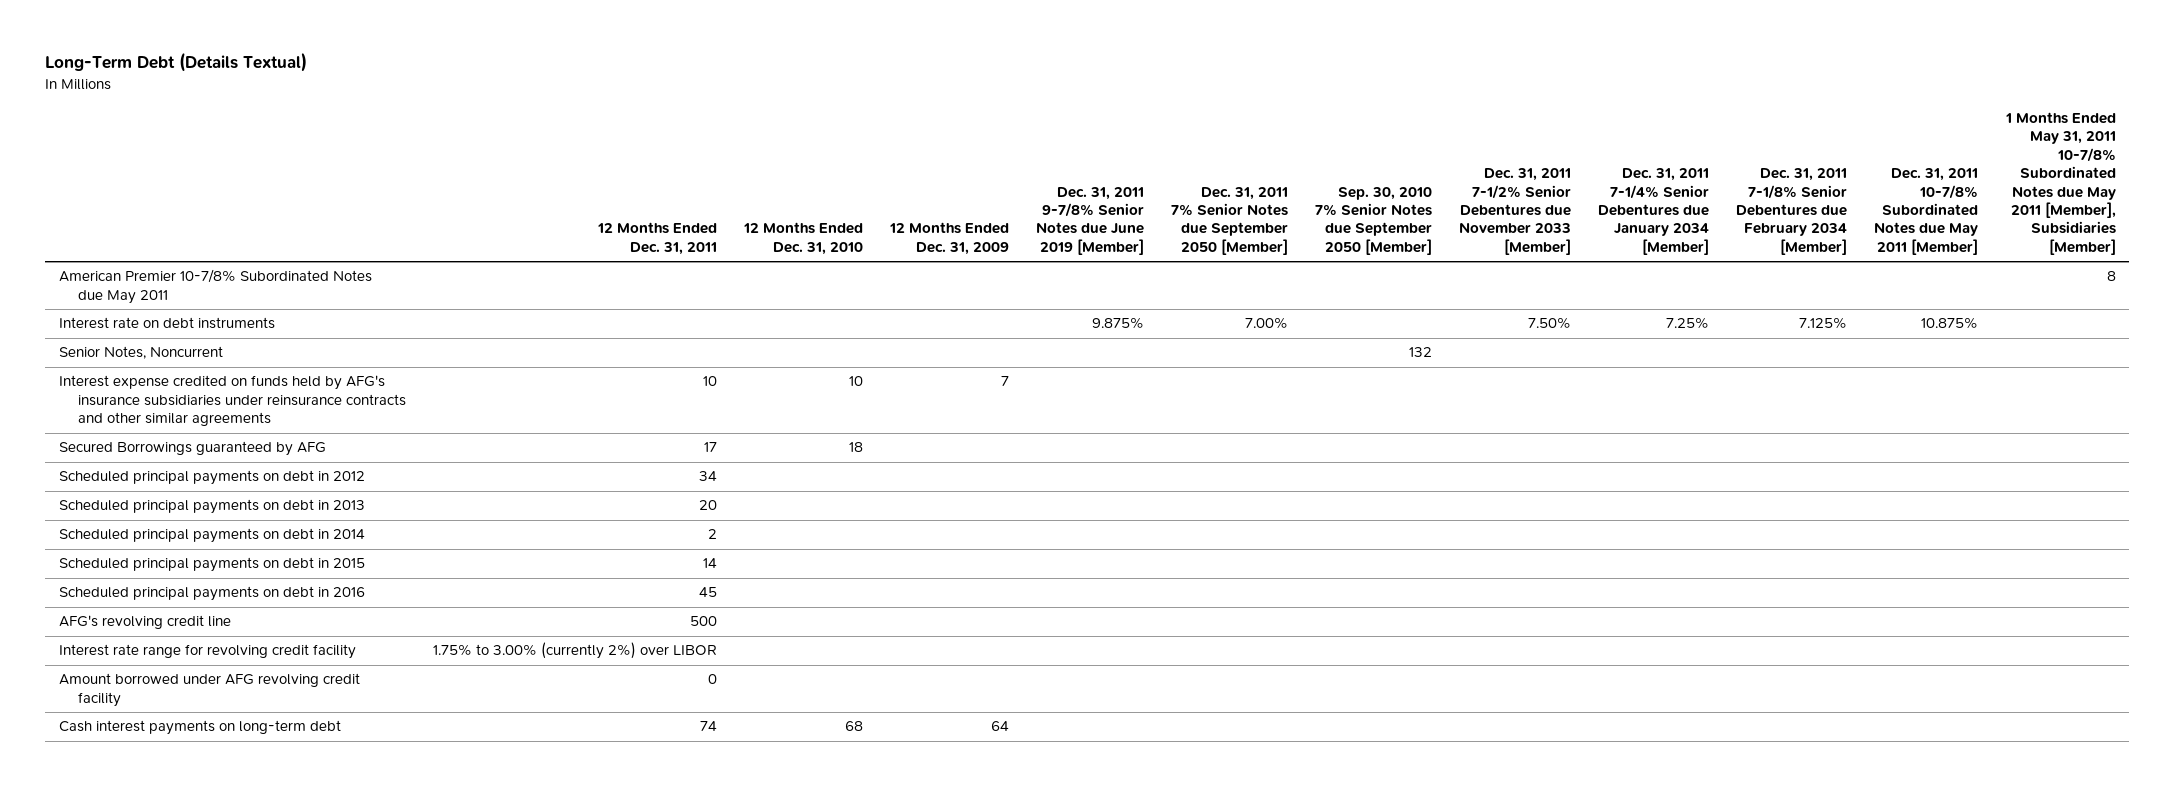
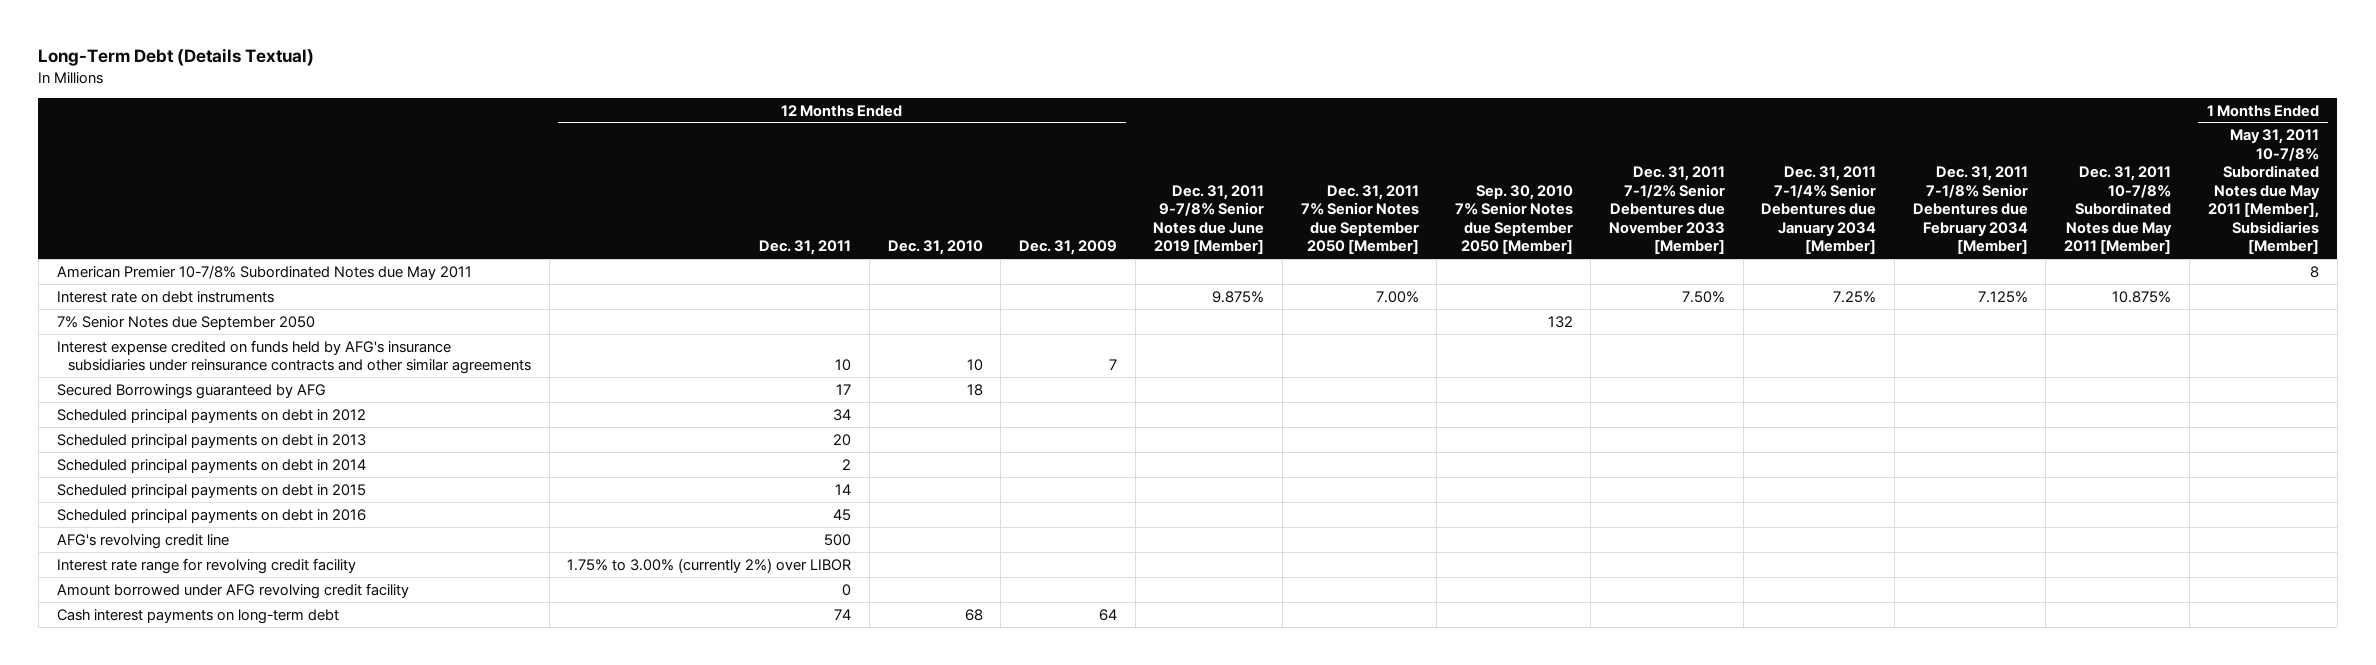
[58,346,223,360] Senior Notes, Noncurrent -> [56,315,315,330] 7% Senior Notes due September 2050

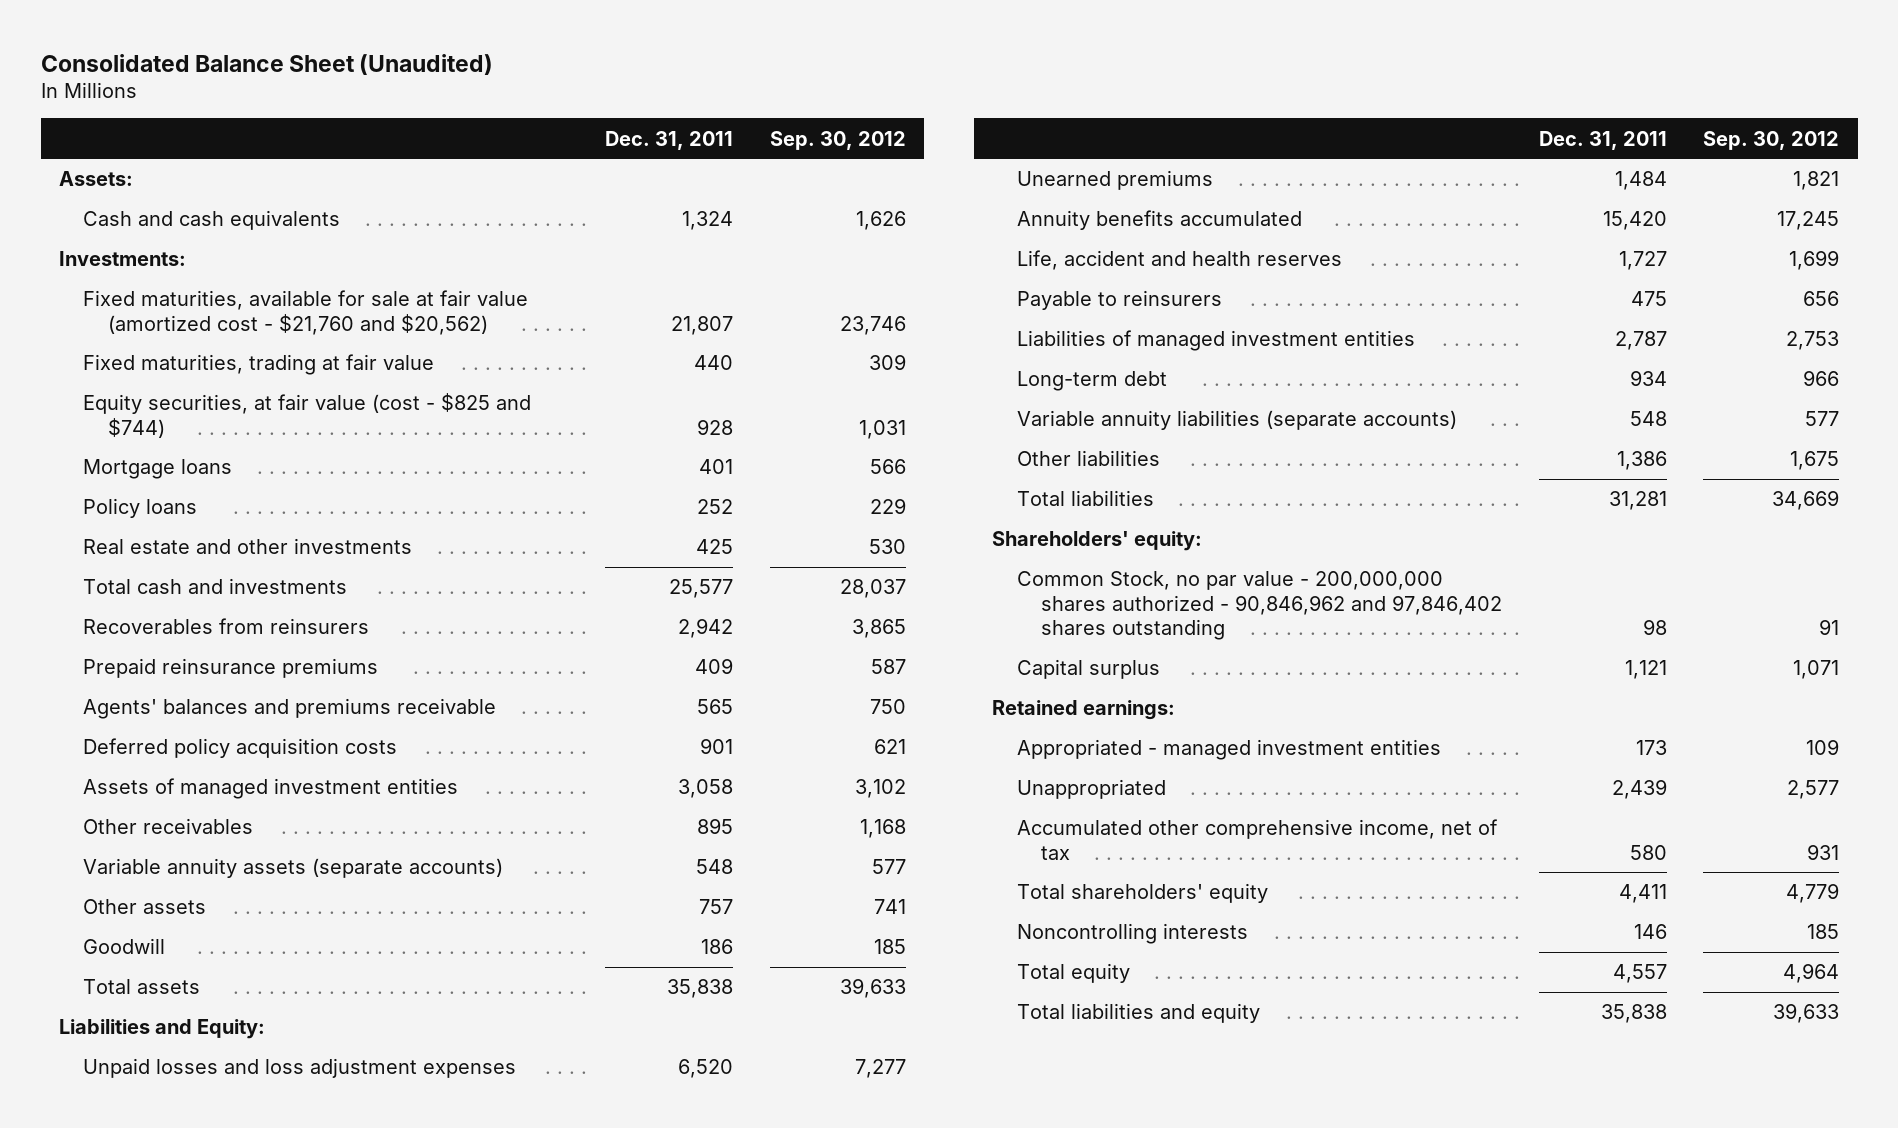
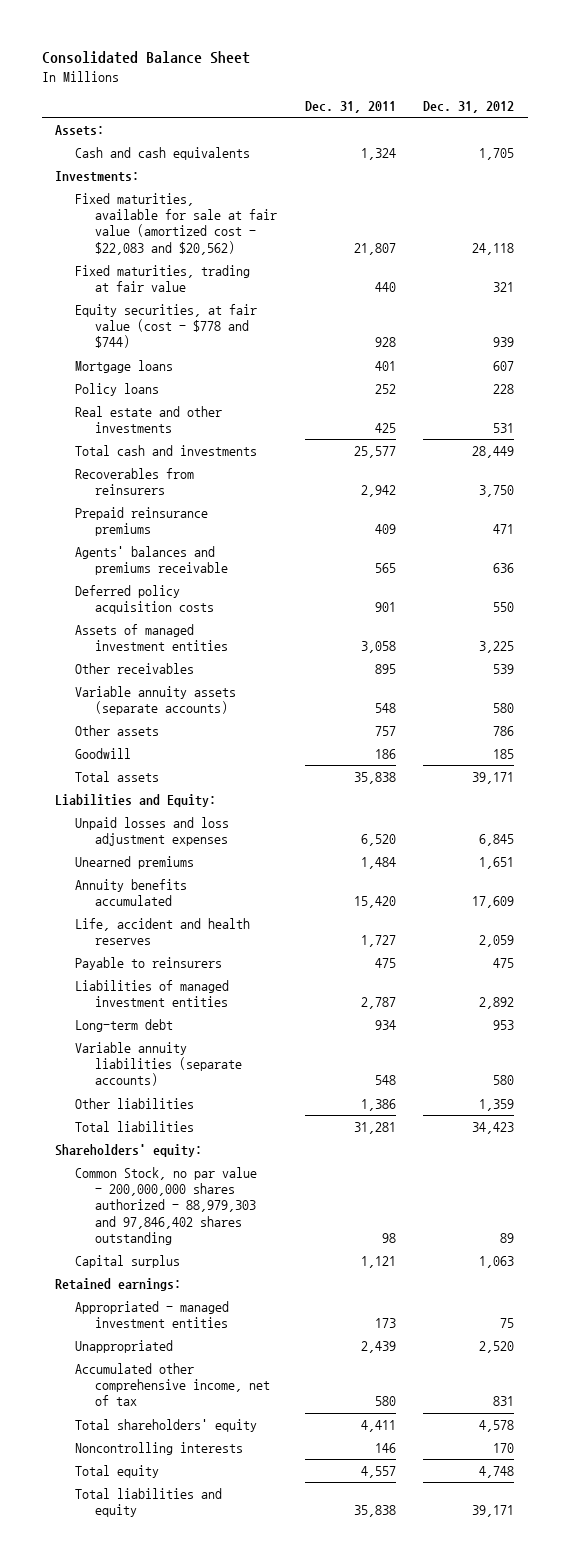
[40,53,493,75] Consolidated Balance Sheet (Unaudited) -> [41,51,250,65] Consolidated Balance Sheet
[770,130,907,150] Sep. 30, 2012 -> none
none -> [423,100,515,113] Dec. 31, 2012
[83,290,529,335] Fixed maturities, available for sale at fair value (amortized cost - $21,760 and $20,562) -> [75,192,278,255] Fixed maturities, available for sale at fair value (amortized cost - $22,083 and $20,562)
[83,393,532,438] Equity securities, at fair value (cost - $825 and $744) -> [75,303,258,349] Equity securities, at fair value (cost - $778 and $744)
[1016,571,1503,641] Common Stock, no par value - 200,000,000 shares authorized - 90,846,962 and 97,846,402 shares outstanding -> [75,1166,258,1246] Common Stock, no par value - 200,000,000 shares authorized - 88,979,303 and 97,846,402 shares outstanding

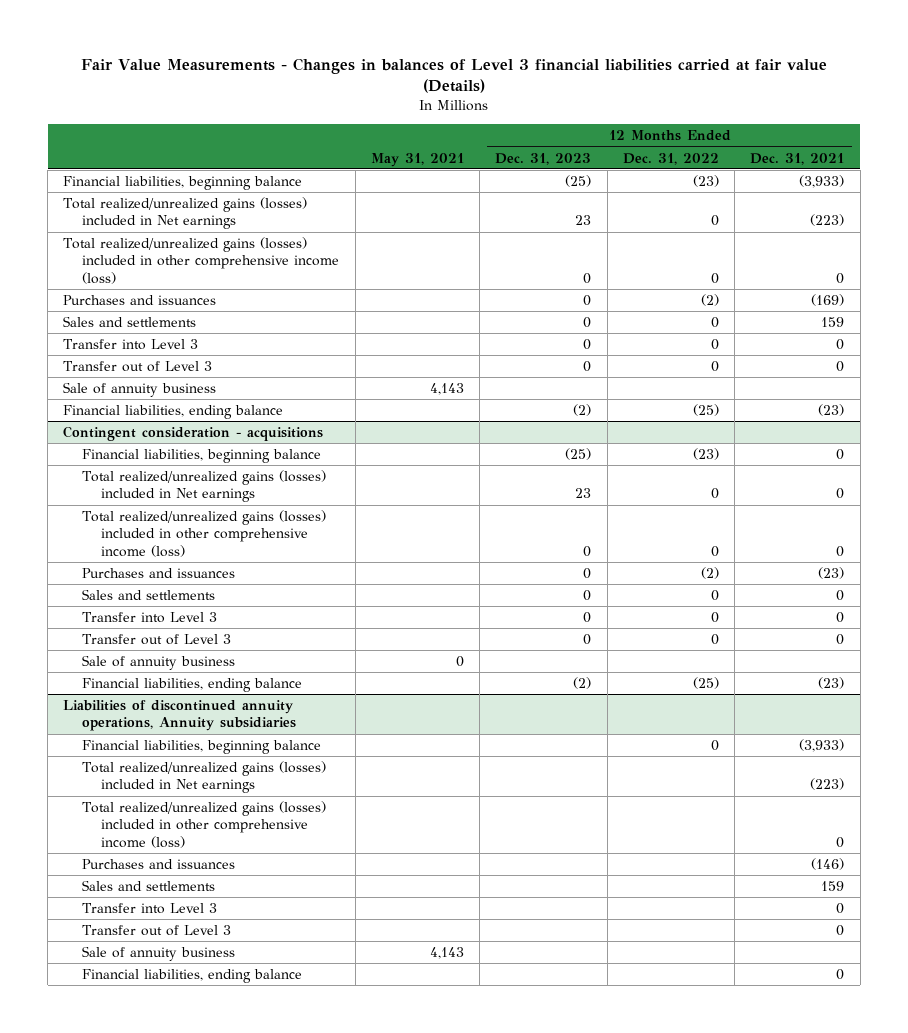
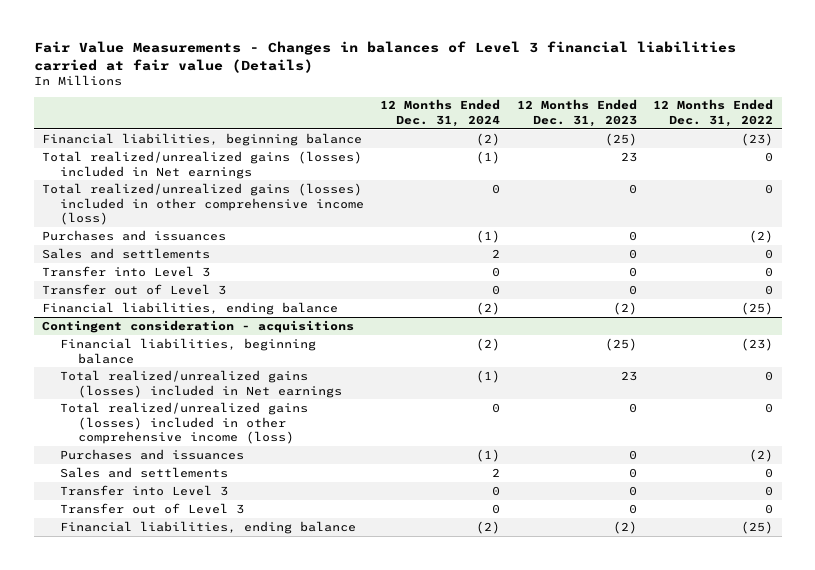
[370,152,464,167] May 31, 2021 -> none
[750,152,845,165] Dec. 31, 2021 -> none
none -> [380,99,501,128] 12 Months Ended Dec. 31, 2024
[63,381,217,397] Sale of annuity business -> none
[82,654,236,670] Sale of annuity business -> none
[63,699,297,732] Liabilities of discontinued annuity operations, Annuity subsidiaries -> none
[82,739,322,754] Financial liabilities, beginning balance -> none
[82,760,327,794] Total realized/unrealized gains (losses) included in Net earnings -> none
[82,800,327,849] Total realized/unrealized gains (losses) included in other comprehensive income (loss) -> none
[82,858,236,869] Purchases and issuances -> none
[82,879,216,891] Sales and settlements -> none
[82,902,218,914] Transfer into Level 3 -> none
[82,924,232,936] Transfer out of Level 3 -> none
[82,945,236,961] Sale of annuity business -> none
[82,968,303,983] Financial liabilities, ending balance -> none

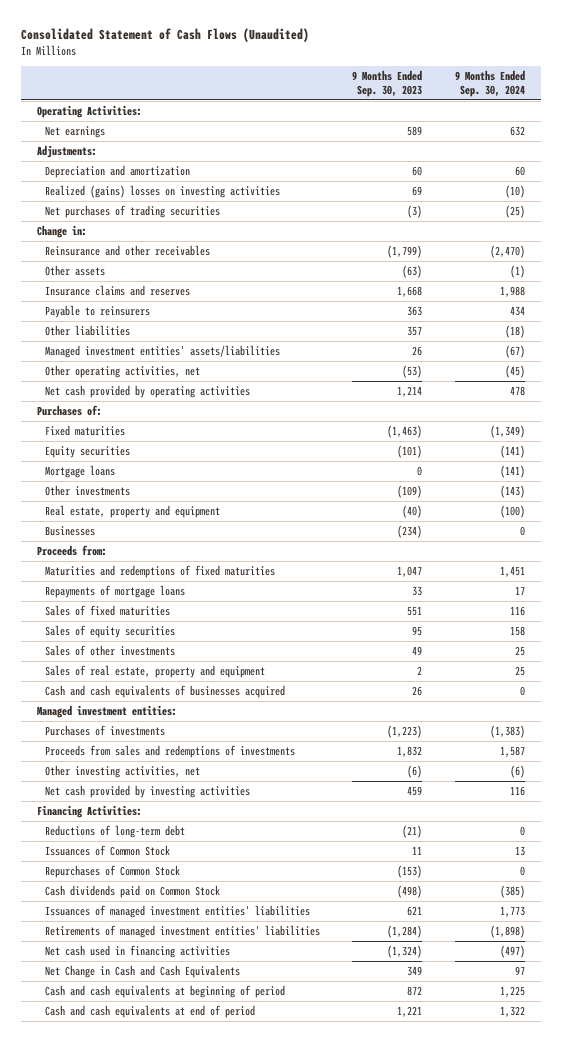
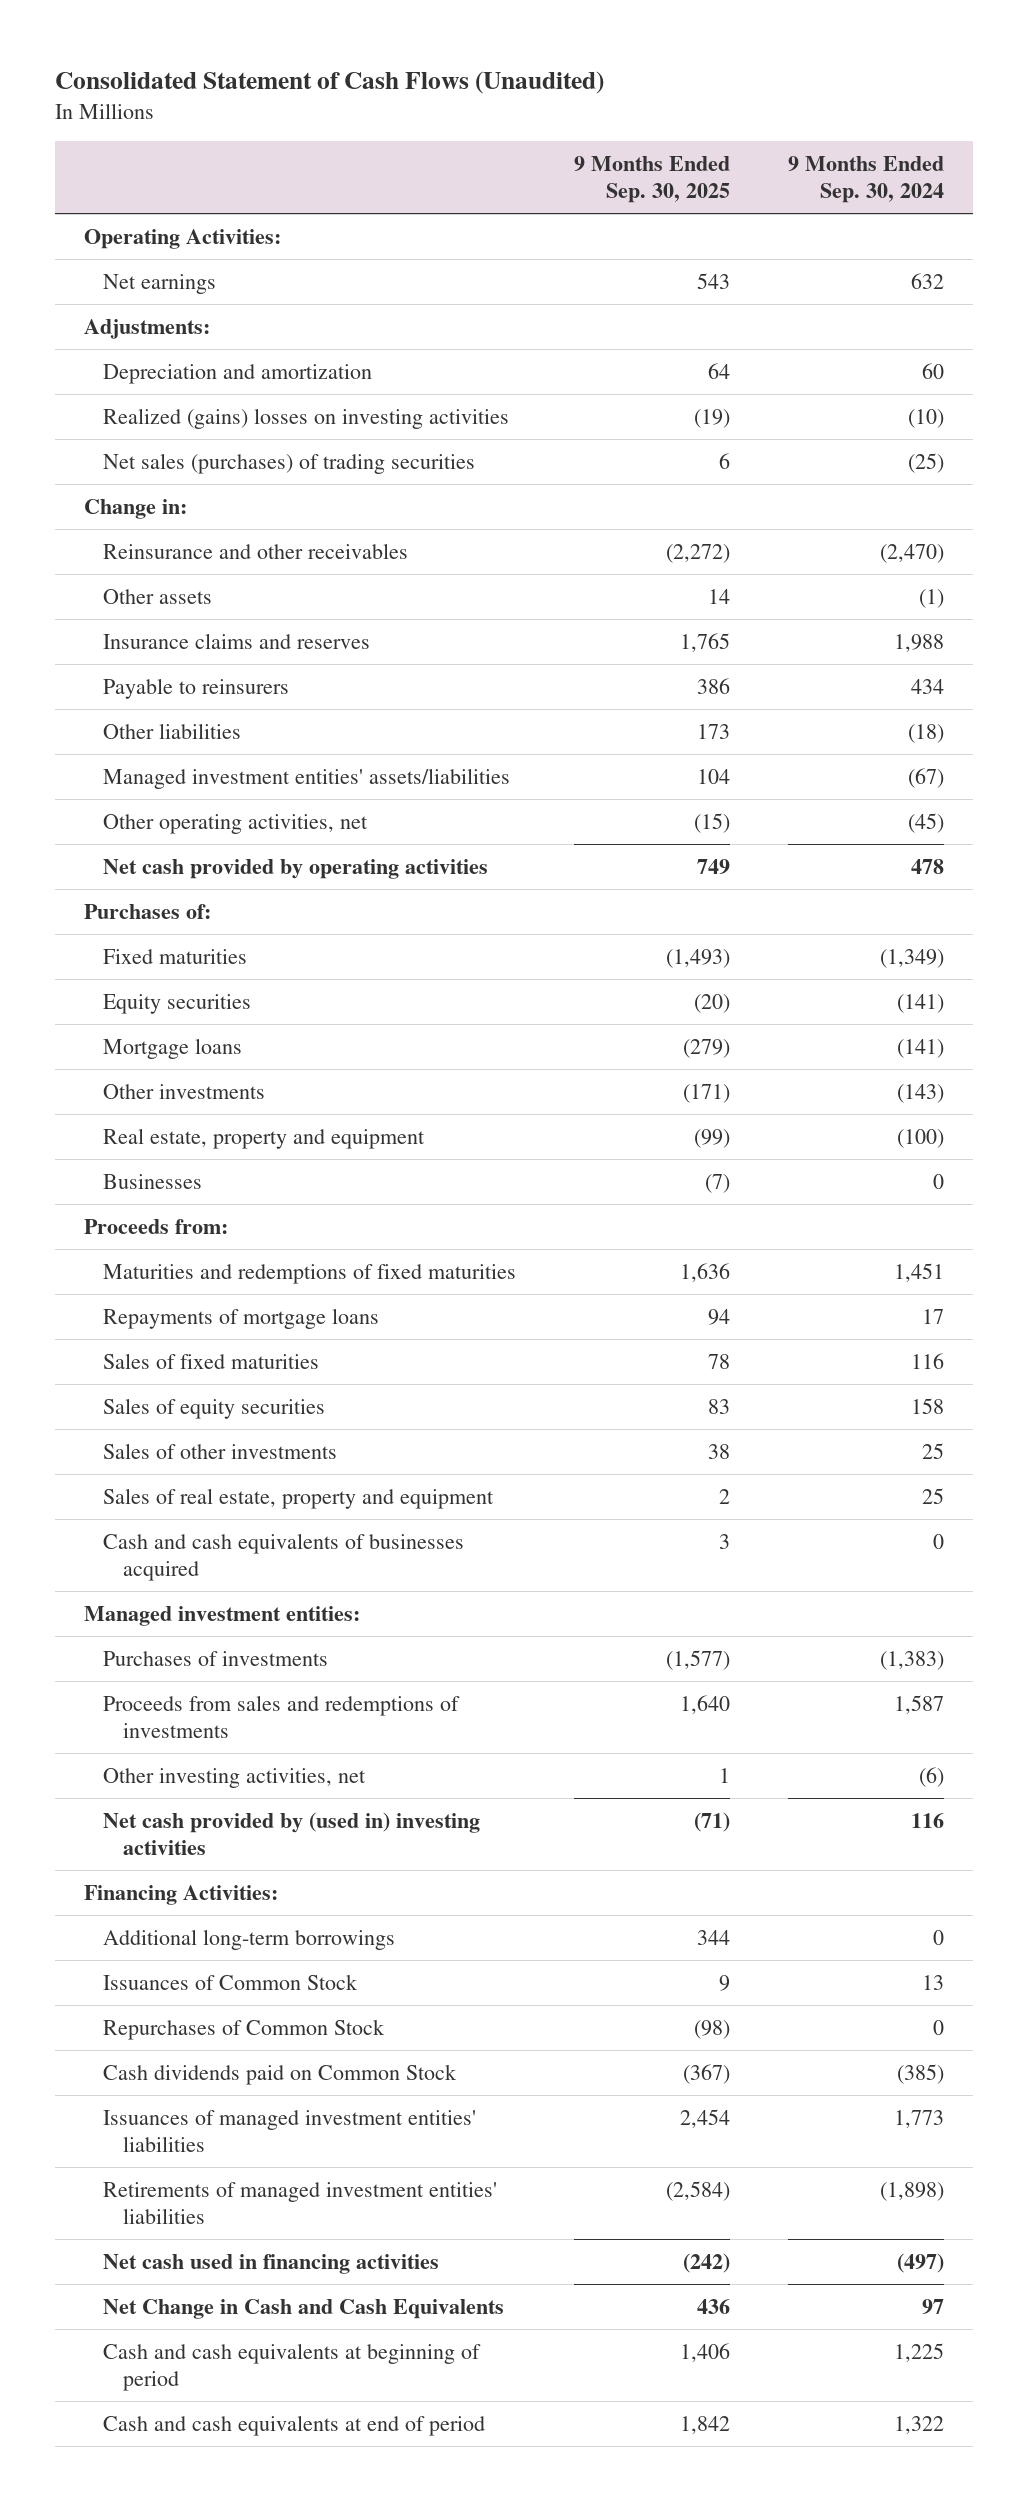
[352,69,423,97] 9 Months Ended Sep. 30, 2023 -> none
none -> [574,155,731,203] 9 Months Ended Sep. 30, 2025
[45,204,221,218] Net purchases of trading securities -> [103,452,476,474] Net sales (purchases) of trading securities
[45,784,251,798] Net cash provided by investing activities -> [103,1811,481,1855] Net cash provided by (used in) investing activities
[45,824,186,838] Reductions of long-term debt -> none
none -> [103,1928,396,1950] Additional long-term borrowings

